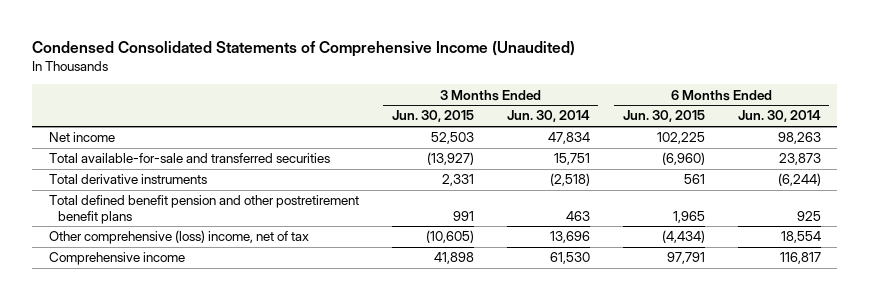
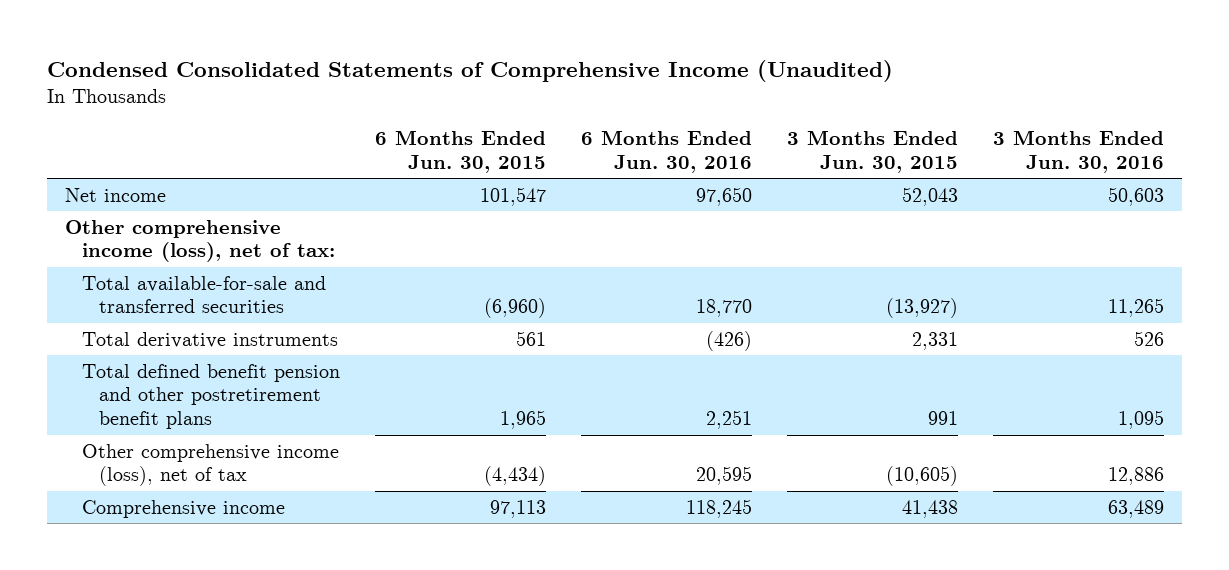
[506,110,590,123] Jun. 30, 2014 -> none
[737,110,821,123] Jun. 30, 2014 -> none
none -> [581,130,753,173] 6 Months Ended Jun. 30, 2016
none -> [993,130,1165,173] 3 Months Ended Jun. 30, 2016
[430,132,474,145] 52,503 -> [902,186,959,206] 52,043
[656,132,705,145] 102,225 -> [479,186,546,206] 101,547
none -> [64,219,335,263] Other comprehensive income (loss), net of tax:
[48,230,309,245] Other comprehensive (loss) income, net of tax -> [81,443,339,487] Other comprehensive income (loss), net of tax
[433,252,474,265] 41,898 -> [902,499,959,518] 41,438
[666,252,705,265] 97,791 -> [489,499,546,518] 97,113

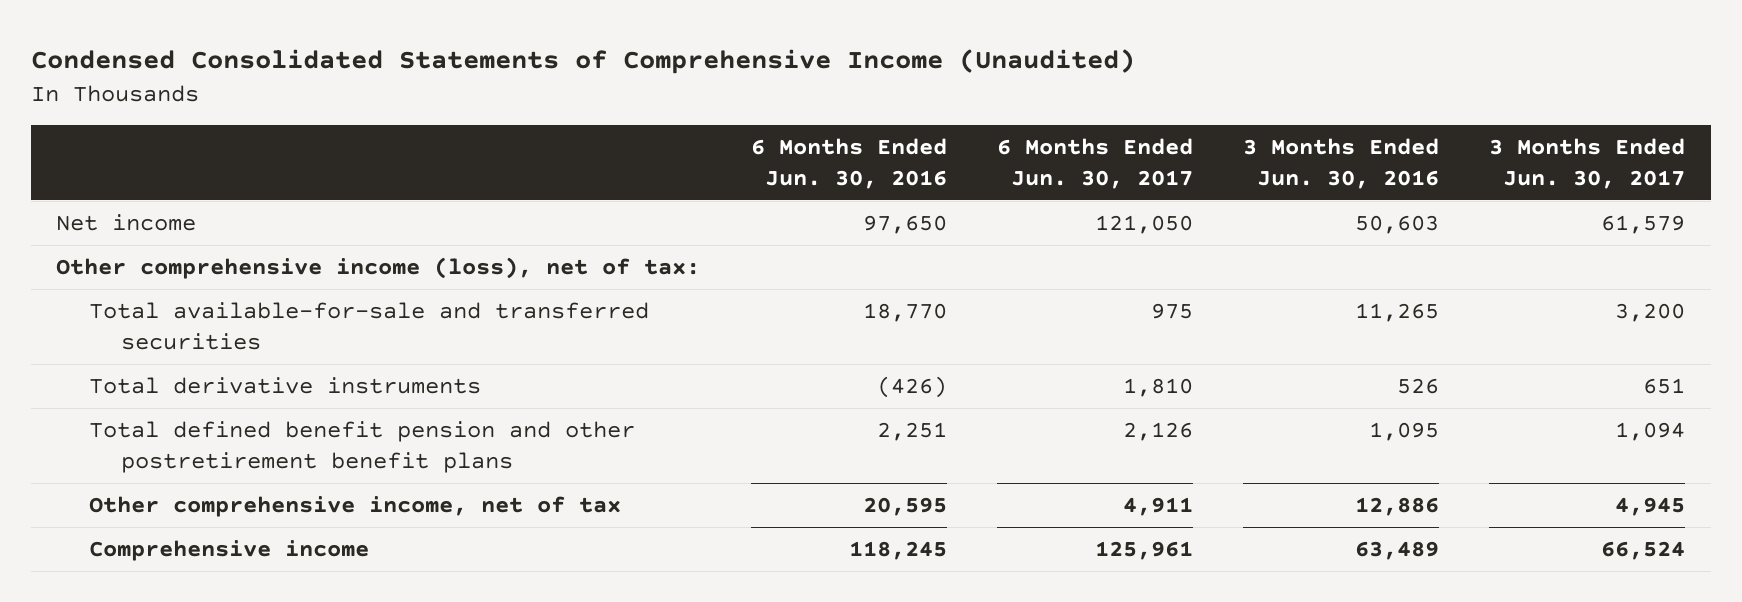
[374,130,546,173] 6 Months Ended Jun. 30, 2015 -> none
[787,130,959,173] 3 Months Ended Jun. 30, 2015 -> none
none -> [996,138,1193,189] 6 Months Ended Jun. 30, 2017
none -> [1489,138,1686,189] 3 Months Ended Jun. 30, 2017
[81,443,339,487] Other comprehensive income (loss), net of tax -> [88,496,621,518] Other comprehensive income, net of tax

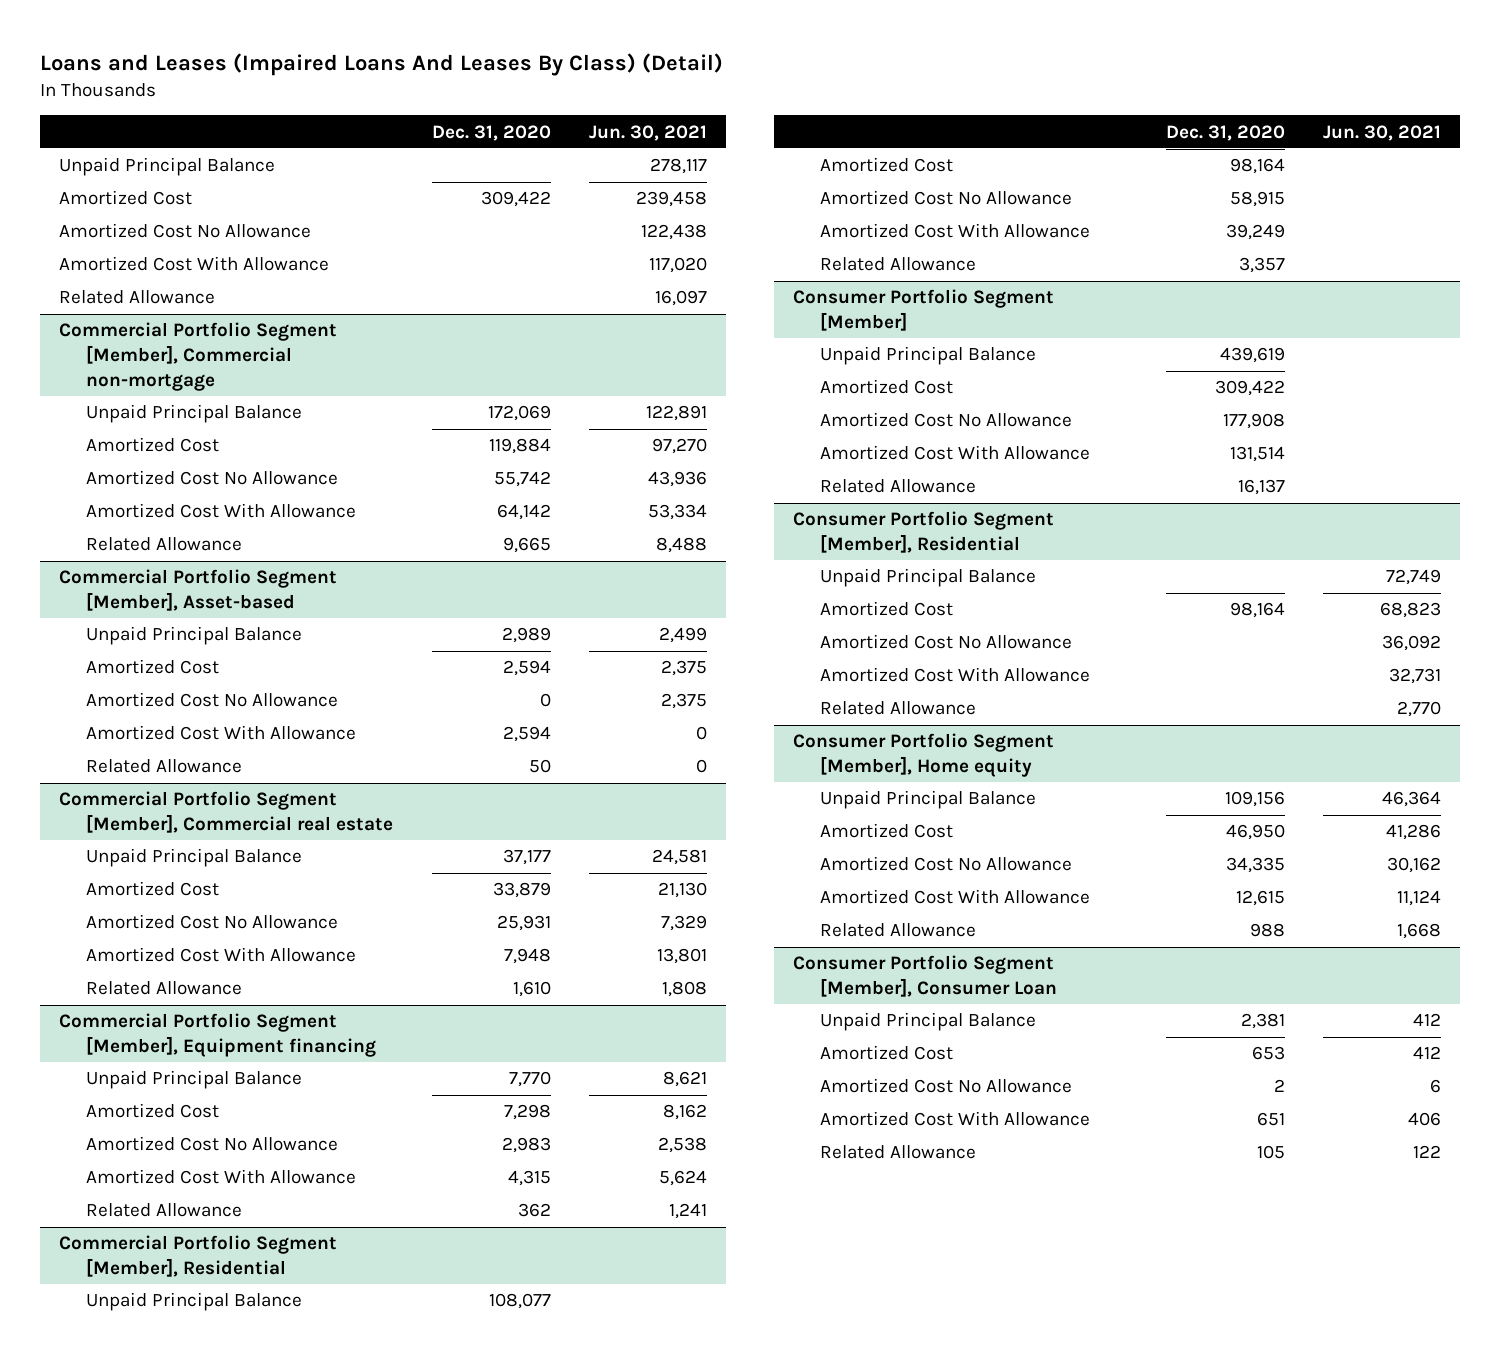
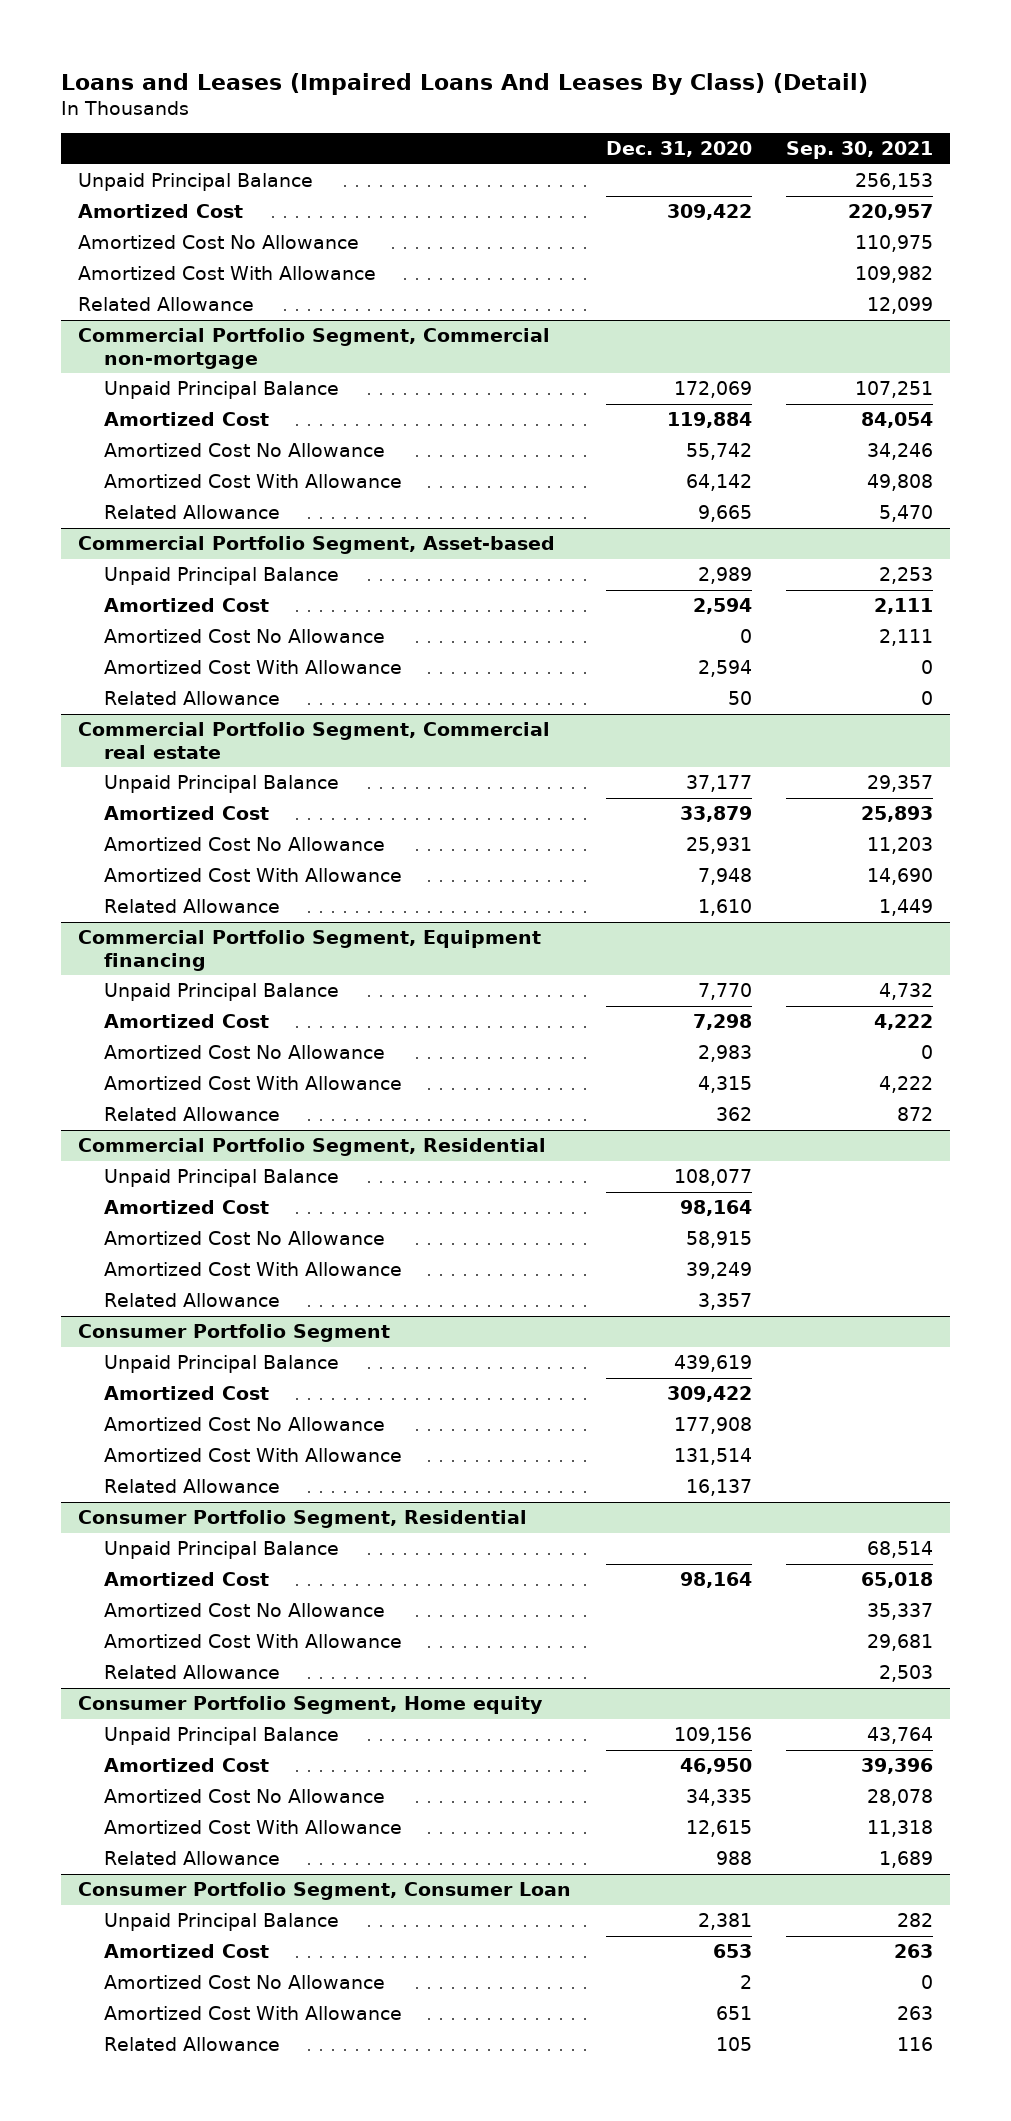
[588,124,707,141] Jun. 30, 2021 -> none
none -> [786,141,934,160] Sep. 30, 2021
[59,322,338,391] Commercial Portfolio Segment [Member], Commercial non-mortgage -> [77,328,550,369] Commercial Portfolio Segment, Commercial non-mortgage
[59,569,338,612] Commercial Portfolio Segment [Member], Asset-based -> [77,536,555,555] Commercial Portfolio Segment, Asset-based
[59,791,394,834] Commercial Portfolio Segment [Member], Commercial real estate -> [77,722,550,759] Commercial Portfolio Segment, Commercial real estate
[59,1013,377,1058] Commercial Portfolio Segment [Member], Equipment financing -> [77,930,541,971] Commercial Portfolio Segment, Equipment financing
[59,1235,338,1278] Commercial Portfolio Segment [Member], Residential -> [77,1138,546,1157] Commercial Portfolio Segment, Residential
[793,289,1055,332] Consumer Portfolio Segment [Member] -> [77,1324,390,1343] Consumer Portfolio Segment
[793,511,1055,554] Consumer Portfolio Segment [Member], Residential -> [77,1510,527,1529] Consumer Portfolio Segment, Residential
[793,733,1055,778] Consumer Portfolio Segment [Member], Home equity -> [77,1696,543,1715] Consumer Portfolio Segment, Home equity
[793,955,1058,998] Consumer Portfolio Segment [Member], Consumer Loan -> [77,1882,571,1901] Consumer Portfolio Segment, Consumer Loan

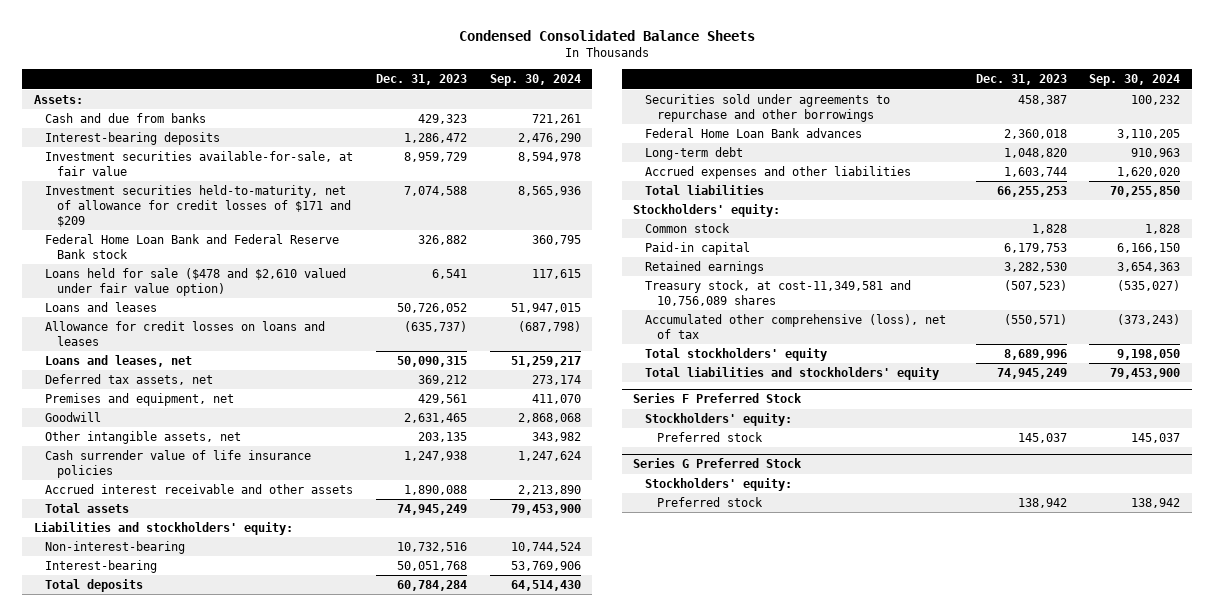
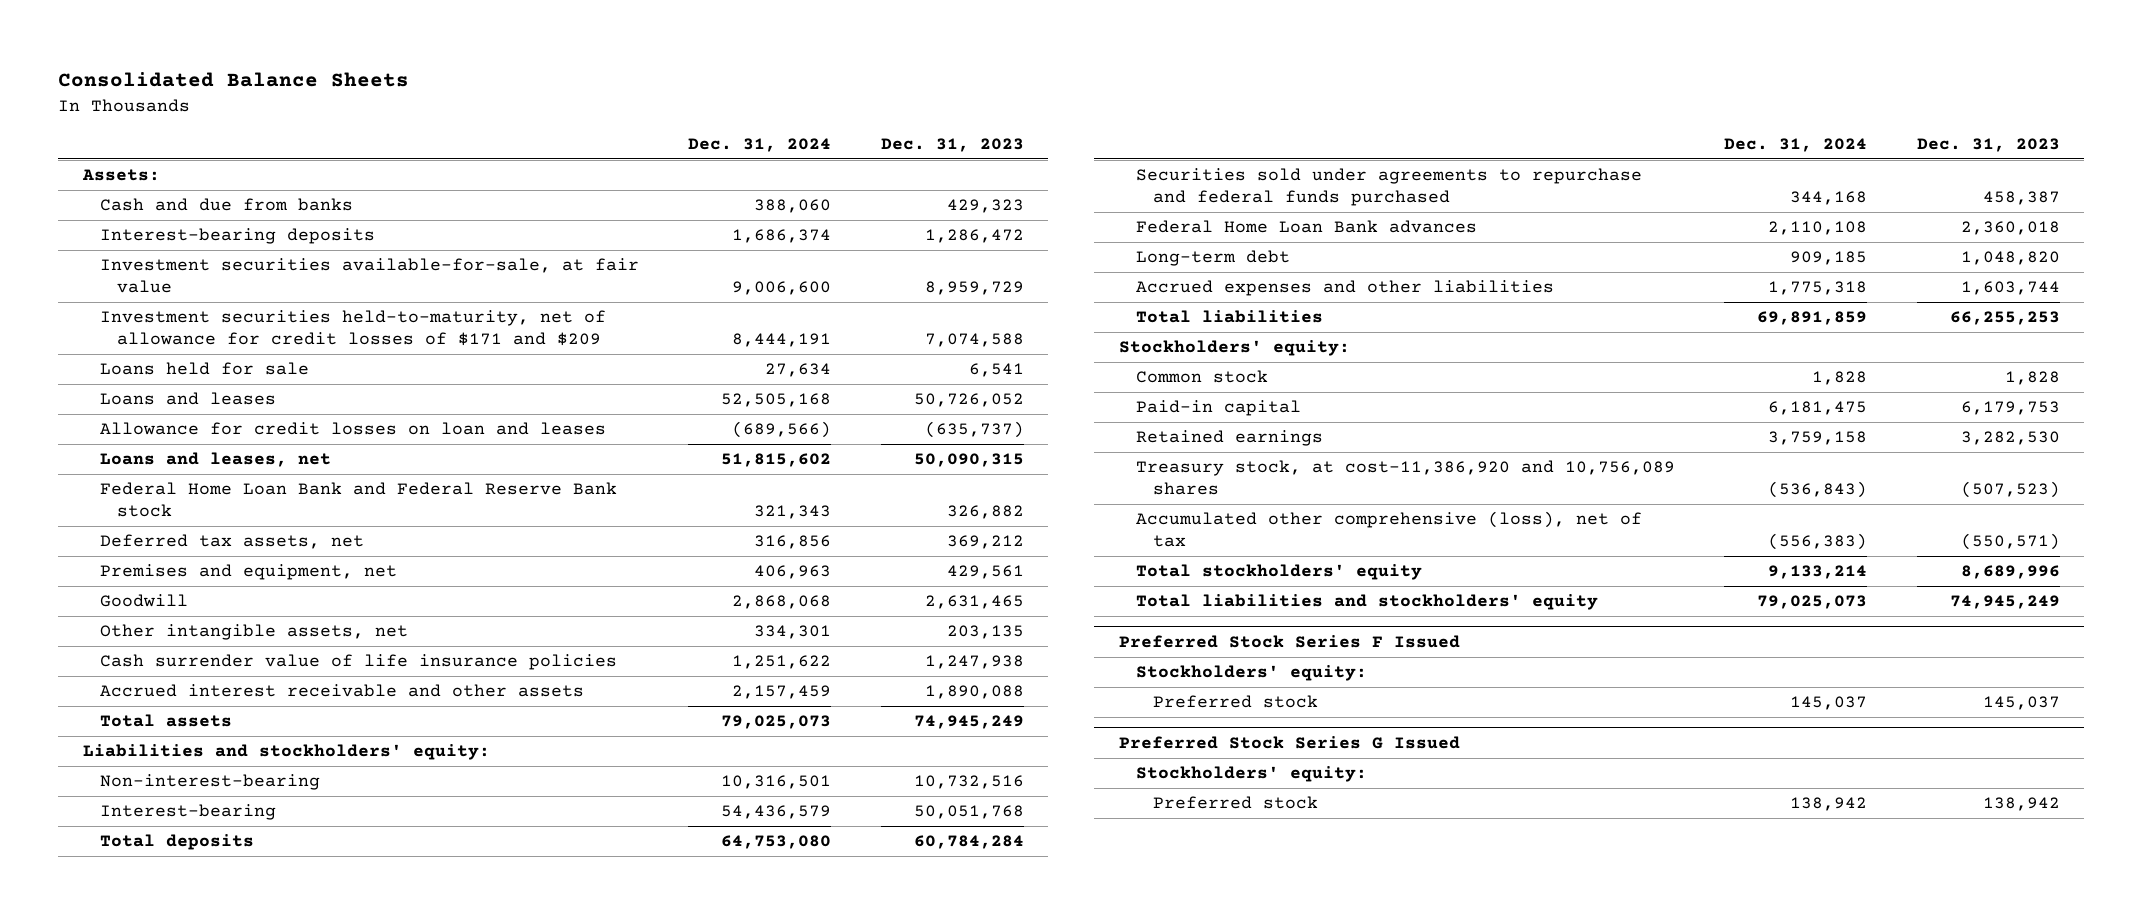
[458,29,755,41] Condensed Consolidated Balance Sheets -> [57,72,409,88] Consolidated Balance Sheets
[489,74,581,87] Sep. 30, 2024 -> none
none -> [688,138,832,153] Dec. 31, 2024
[45,268,347,296] Loans held for sale ($478 and $2,610 valued under fair value option) -> [99,362,309,376] Loans held for sale
[45,321,326,346] Allowance for credit losses on loans and leases -> [99,422,606,436] Allowance for credit losses on loan and leases
[45,234,340,259] Federal Home Loan Bank and Federal Reserve Bank stock -> [99,482,617,517] Federal Home Loan Bank and Federal Reserve Bank stock
[645,94,891,122] Securities sold under agreements to repurchase and other borrowings -> [1135,168,1642,206] Securities sold under agreements to repurchase and federal funds purchased
[645,280,912,306] Treasury stock, at cost-11,349,581 and 10,756,089 shares -> [1135,460,1675,495] Treasury stock, at cost-11,386,920 and 10,756,089 shares
[633,393,803,404] Series F Preferred Stock -> [1118,635,1460,649] Preferred Stock Series F Issued
[633,458,803,469] Series G Preferred Stock -> [1118,736,1460,750] Preferred Stock Series G Issued

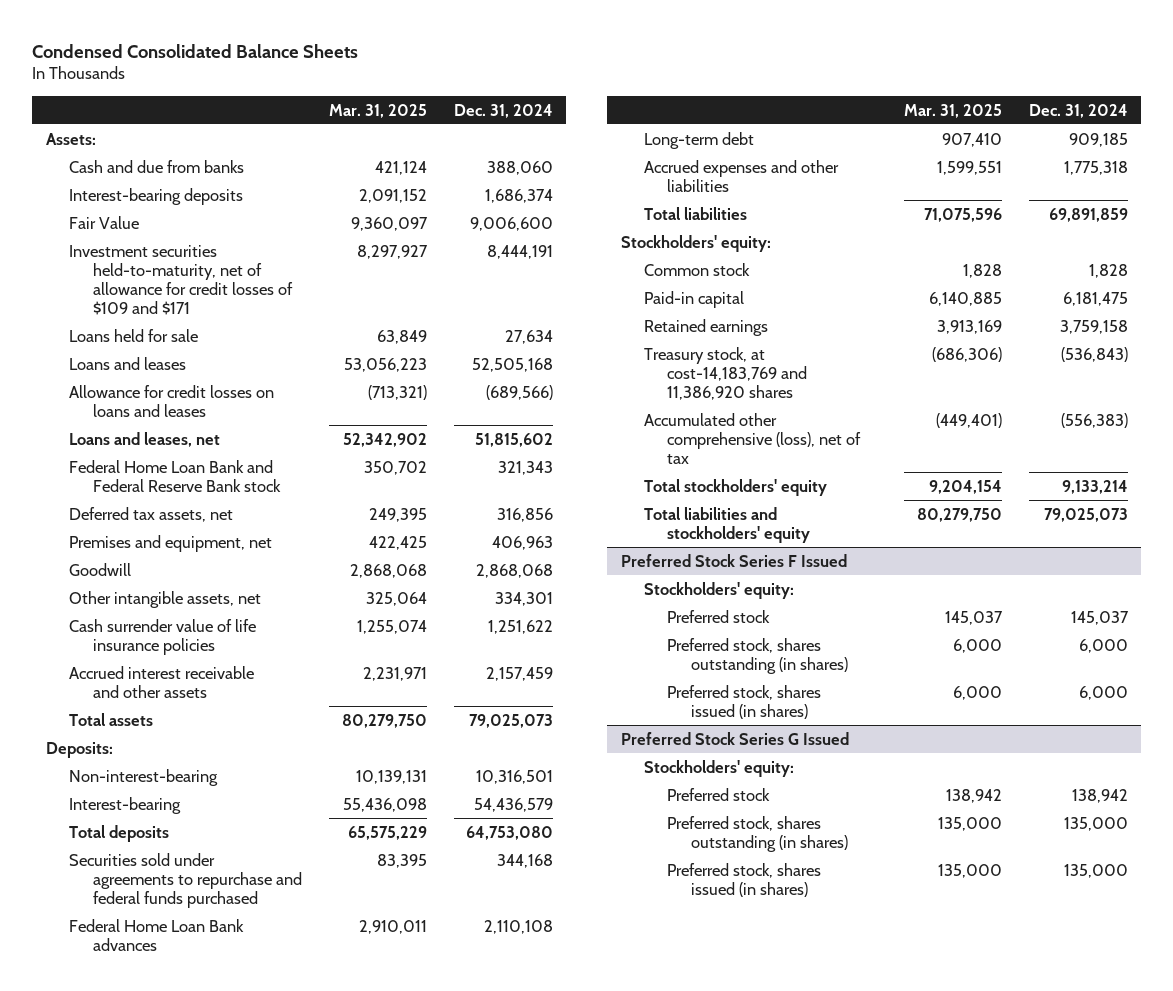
[57,72,409,88] Consolidated Balance Sheets -> [32,43,359,58] Condensed Consolidated Balance Sheets
[880,138,1024,153] Dec. 31, 2023 -> none
none -> [328,103,427,118] Mar. 31, 2025
[99,258,639,293] Investment securities available-for-sale, at fair value -> [69,215,140,229] Fair Value
[99,310,606,346] Investment securities held-to-maturity, net of allowance for credit losses of $171 and $209 -> [69,244,293,315] Investment securities held-to-maturity, net of allowance for credit losses of $109 and $171
[99,422,606,436] Allowance for credit losses on loan and leases -> [69,384,275,417] Allowance for credit losses on loans and leases
[82,744,490,761] Liabilities and stockholders' equity: -> none
none -> [45,741,113,758] Deposits:
[1135,460,1675,495] Treasury stock, at cost-11,386,920 and 10,756,089 shares -> [644,346,808,400] Treasury stock, at cost-14,183,769 and 11,386,920 shares
none -> [667,637,848,674] Preferred stock, shares outstanding (in shares)
none -> [667,684,822,719] Preferred stock, shares issued (in shares)
none -> [667,815,848,852] Preferred stock, shares outstanding (in shares)
none -> [667,862,822,897] Preferred stock, shares issued (in shares)

